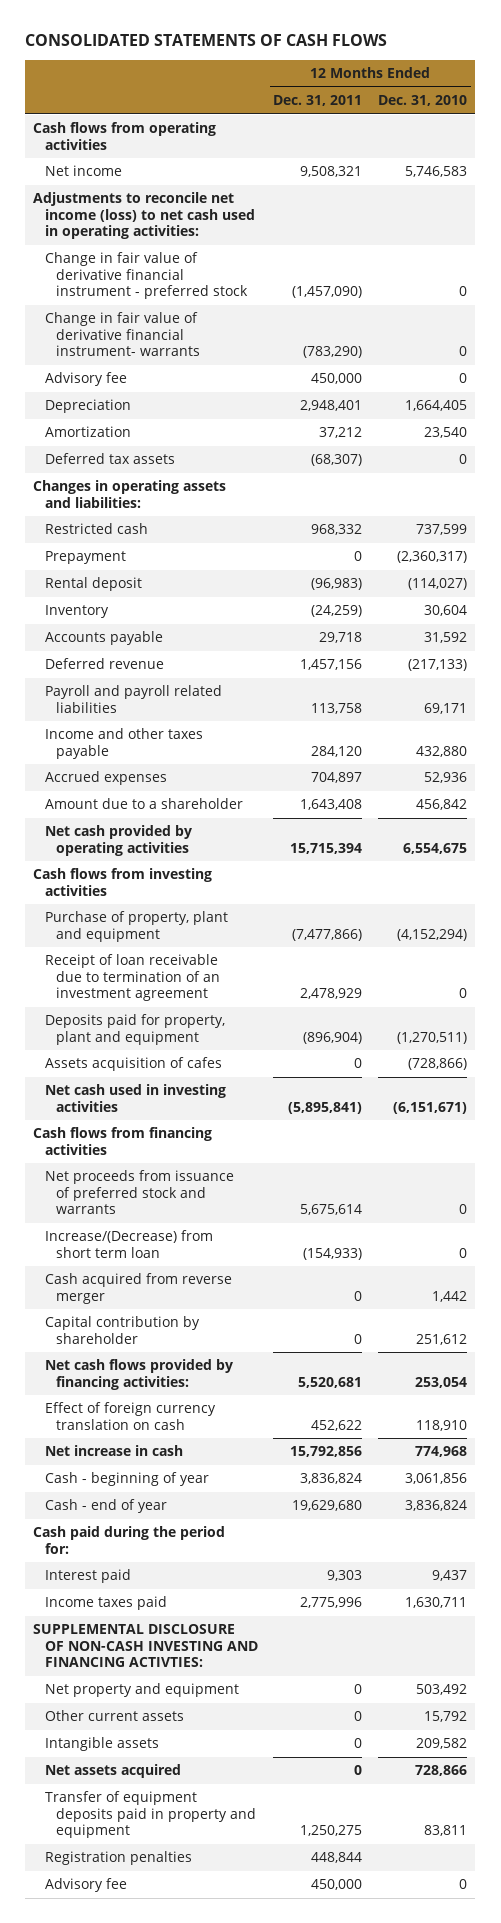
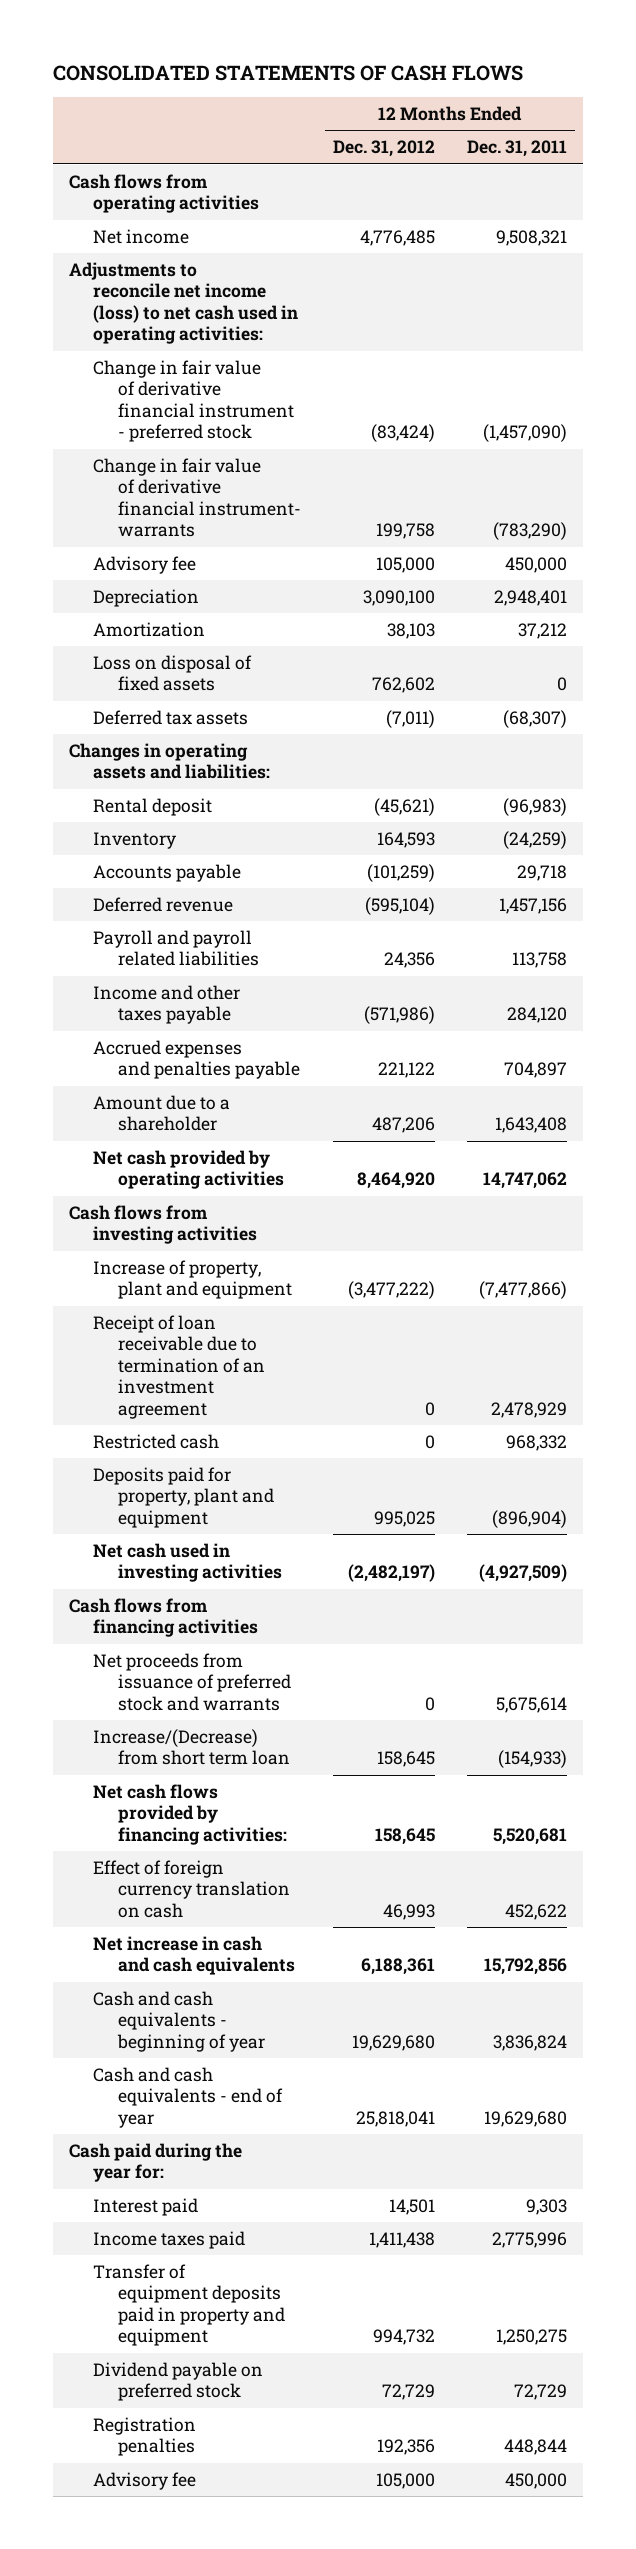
[378,95,468,107] Dec. 31, 2010 -> none
none -> [332,140,435,158] Dec. 31, 2012
none -> [93,654,253,692] Loss on disposal of fixed assets
[44,551,126,565] Prepayment -> none
[44,771,167,786] Accrued expenses -> [93,1039,300,1080] Accrued expenses and penalties payable
[290,842,363,854] 15,715,394 -> [482,1172,567,1190] 14,747,062
[44,911,228,942] Purchase of property, plant and equipment -> [93,1259,292,1300] Increase of property, plant and equipment
[44,523,148,535] Restricted cash -> [93,1433,220,1449] Restricted cash
[44,1057,222,1072] Assets acquisition of cafes -> none
[288,1101,363,1114] (5,895,841) -> [478,1564,567,1583] (4,927,509)
[44,1273,232,1304] Cash acquired from reverse merger -> none
[44,1316,200,1344] Capital contribution by shareholder -> none
[44,1445,183,1457] Net increase in cash -> [93,1935,295,1976] Net increase in cash and cash equivalents
[44,1472,209,1487] Cash - beginning of year -> [93,1990,265,2052] Cash and cash equivalents - beginning of year
[44,1499,167,1514] Cash - end of year -> [93,2066,283,2128] Cash and cash equivalents - end of year
[33,1526,226,1554] Cash paid during the period for: -> [69,2142,243,2183] Cash paid during the year for:
[33,1624,258,1668] SUPPLEMENTAL DISCLOSURE OF NON-CASH INVESTING AND FINANCING ACTIVTIES: -> none
[44,1683,239,1698] Net property and equipment -> none
[44,1710,184,1722] Other current assets -> none
[44,1737,159,1752] Intangible assets -> none
[44,1764,181,1779] Net assets acquired -> none
none -> [93,2361,264,2402] Dividend payable on preferred stock

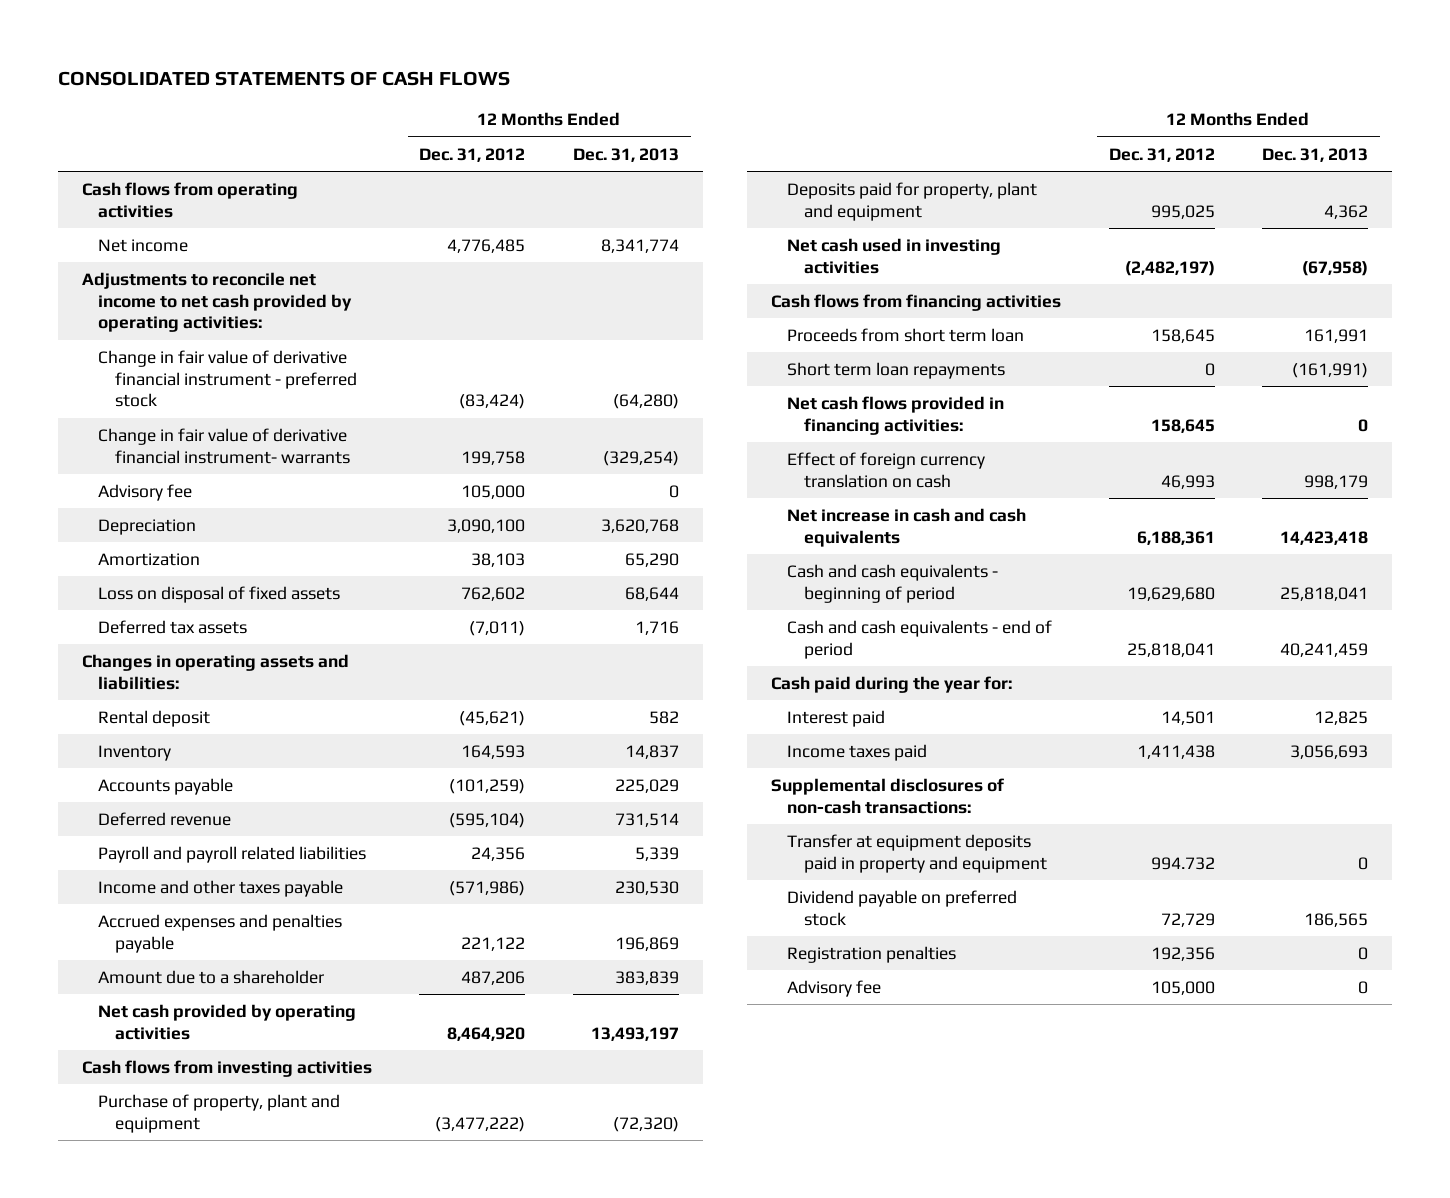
[466,140,567,158] Dec. 31, 2011 -> none
none -> [573,147,680,162] Dec. 31, 2013
[69,261,299,345] Adjustments to reconcile net income (loss) to net cash used in operating activities: -> [81,271,353,333] Adjustments to reconcile net income to net cash provided by operating activities:
[93,1314,265,1419] Receipt of loan receivable due to termination of an investment agreement -> none
[93,1433,220,1449] Restricted cash -> none
[93,1259,292,1300] Increase of property, plant and equipment -> [98,1093,341,1133] Purchase of property, plant and equipment
[93,1652,291,1711] Net proceeds from issuance of preferred stock and warrants -> none
[93,1728,290,1766] Increase/(Decrease) from short term loan -> [787,327,1025,342] Proceeds from short term loan
none -> [787,361,1006,379] Short term loan repayments
[93,1783,287,1845] Net cash flows provided by financing activities: -> [787,395,1005,435] Net cash flows provided in financing activities:
[93,1990,265,2052] Cash and cash equivalents - beginning of year -> [787,563,999,603] Cash and cash equivalents - beginning of period
[93,2066,283,2128] Cash and cash equivalents - end of year -> [787,619,1053,659] Cash and cash equivalents - end of period
none -> [770,777,1004,814] Supplemental disclosures of non-cash transactions:
[93,2263,285,2347] Transfer of equipment deposits paid in property and equipment -> [787,833,1048,873] Transfer at equipment deposits paid in property and equipment
[372,2329,435,2346] 994,732 -> [1150,856,1215,870] 994.732

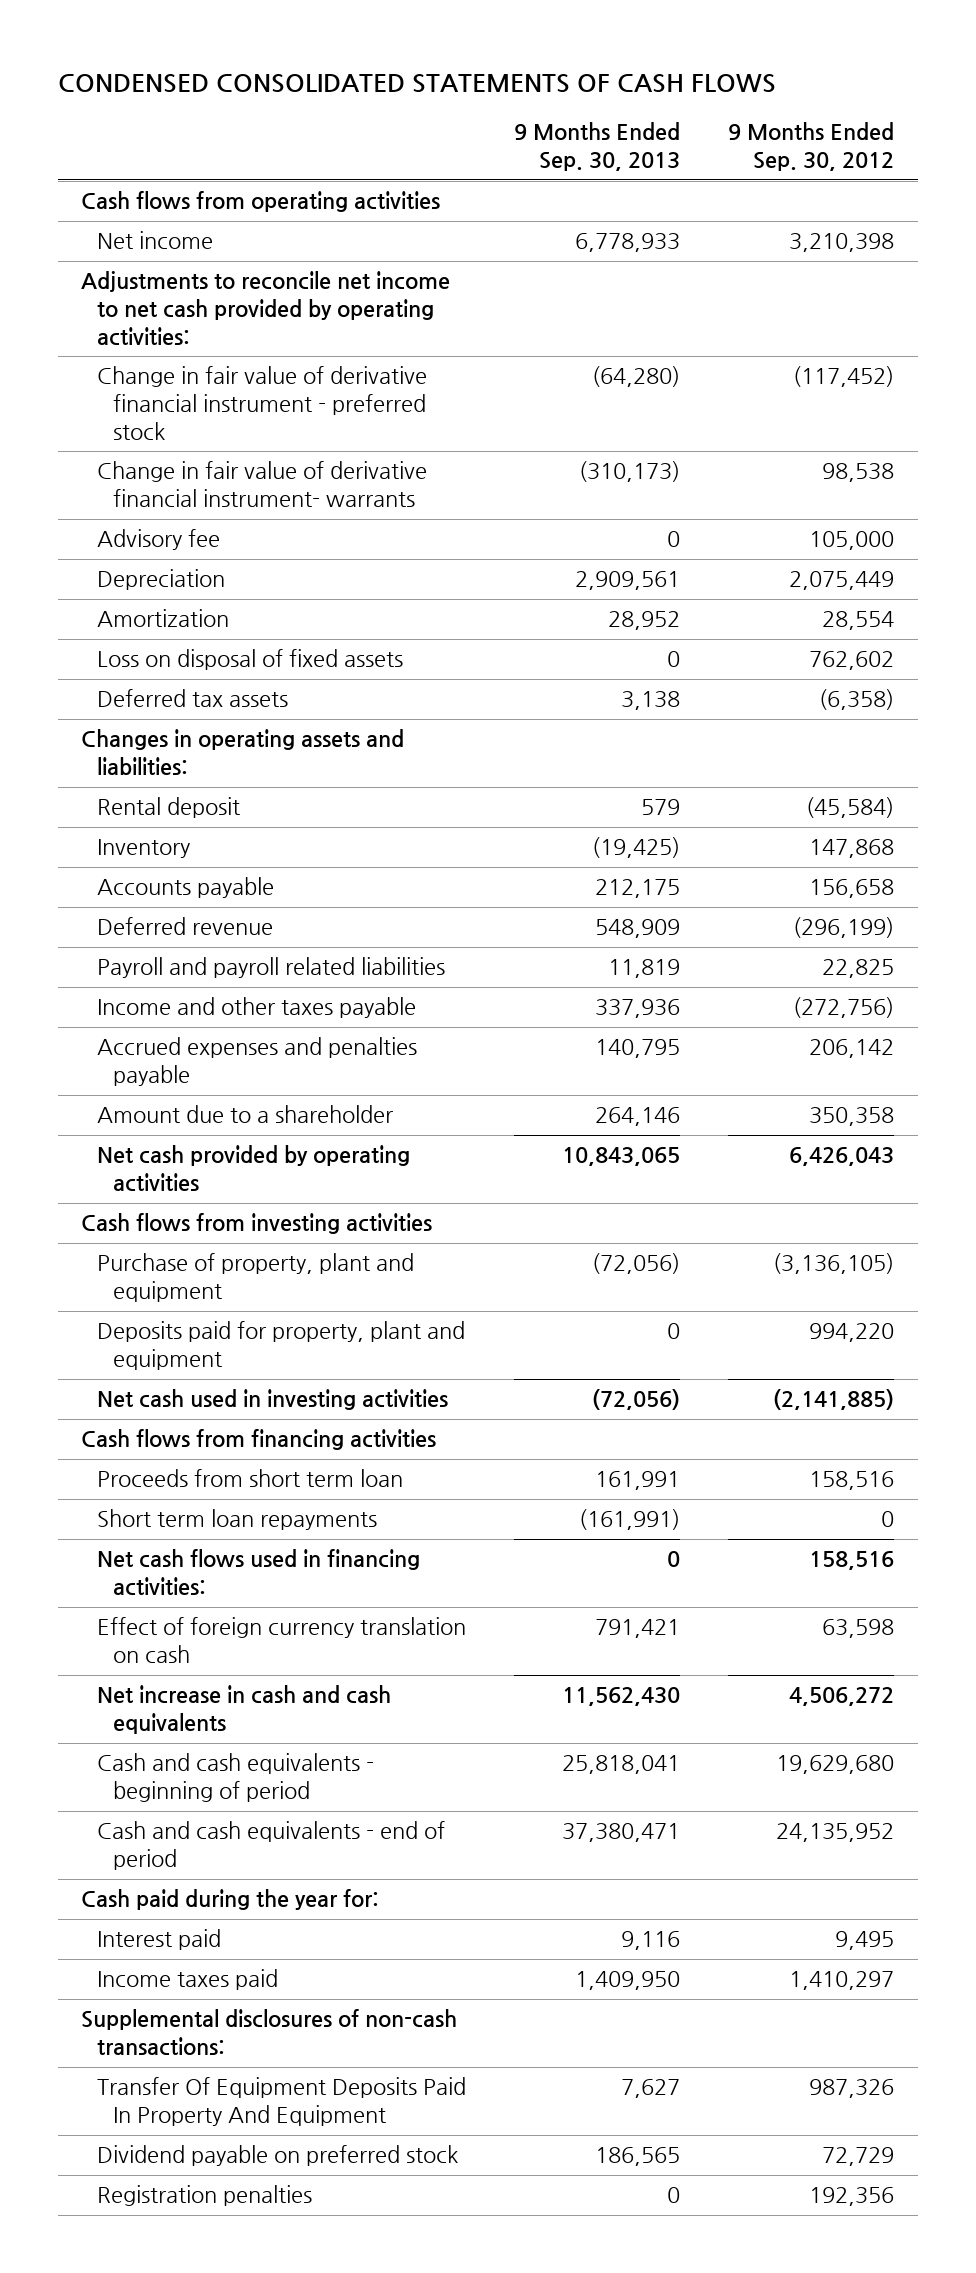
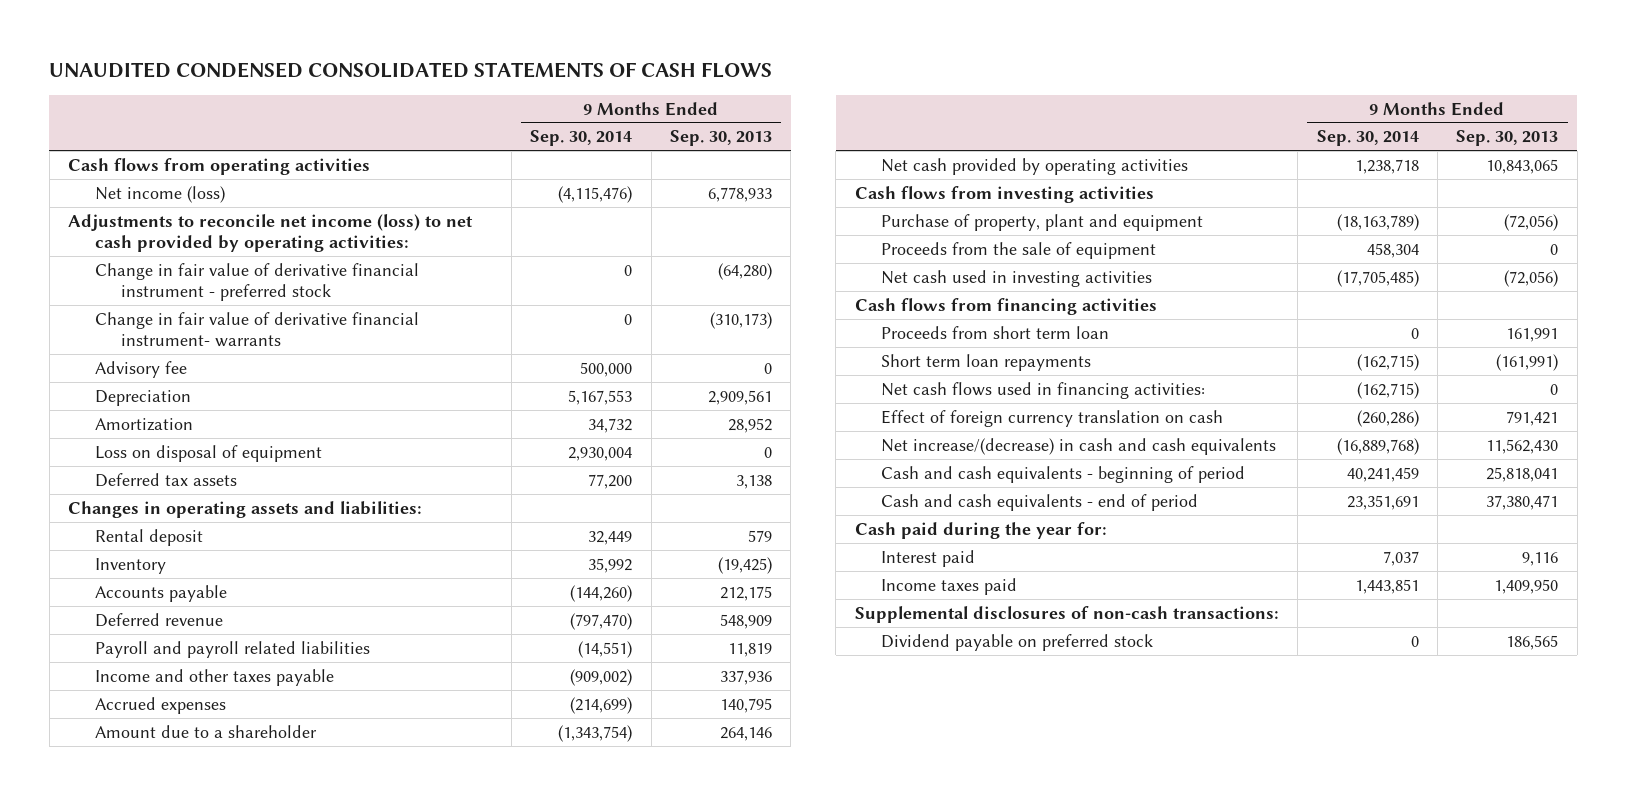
[57,73,776,93] CONDENSED CONSOLIDATED STATEMENTS OF CASH FLOWS -> [49,62,773,79] UNAUDITED CONDENSED CONSOLIDATED STATEMENTS OF CASH FLOWS
[728,122,895,172] 9 Months Ended Sep. 30, 2012 -> none
none -> [530,130,633,147] Sep. 30, 2014
[97,231,214,250] Net income -> [94,185,225,203] Net income (loss)
[81,271,451,346] Adjustments to reconcile net income to net cash provided by operating activities: -> [68,213,474,252] Adjustments to reconcile net income (loss) to net cash provided by operating activities:
[97,649,404,671] Loss on disposal of fixed assets -> [94,444,322,462] Loss on disposal of equipment
[97,1037,418,1087] Accrued expenses and penalties payable -> [94,696,226,714] Accrued expenses
[97,1321,466,1371] Deposits paid for property, plant and equipment -> none
none -> [880,241,1156,259] Proceeds from the sale of equipment
[97,1685,392,1735] Net increase in cash and cash equivalents -> [880,437,1276,455] Net increase/(decrease) in cash and cash equivalents
[97,2077,467,2127] Transfer Of Equipment Deposits Paid In Property And Equipment -> none
[97,2185,313,2207] Registration penalties -> none

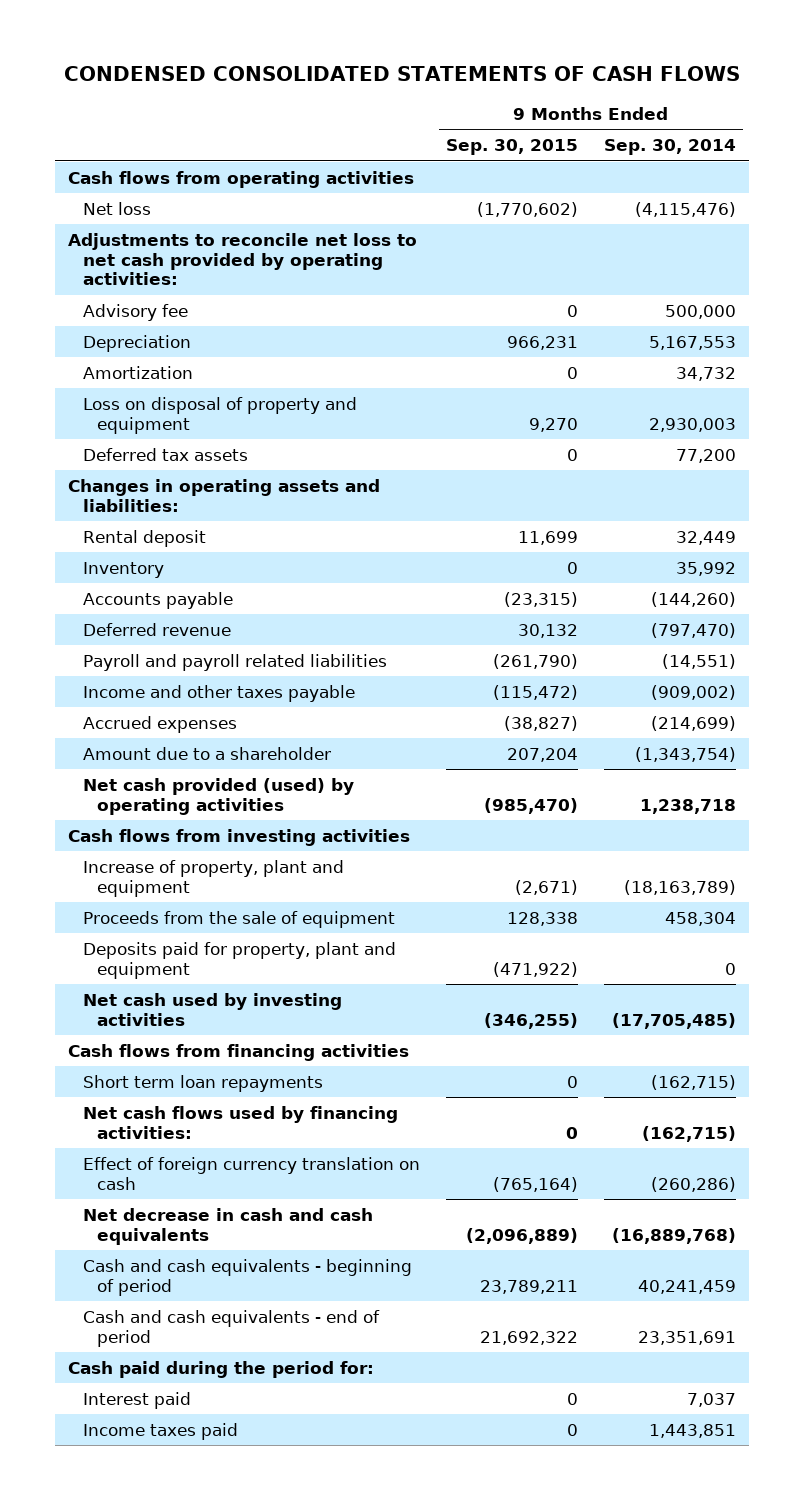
[49,62,773,79] UNAUDITED CONDENSED CONSOLIDATED STATEMENTS OF CASH FLOWS -> [64,66,741,82] CONDENSED CONSOLIDATED STATEMENTS OF CASH FLOWS
[669,130,772,147] Sep. 30, 2013 -> none
none -> [445,139,578,156] Sep. 30, 2015
[94,262,419,301] Change in fair value of derivative financial instrument - preferred stock -> none
[94,311,419,347] Change in fair value of derivative financial instrument- warrants -> none
[94,185,225,203] Net income (loss) -> [82,201,151,215] Net loss
[68,213,474,252] Adjustments to reconcile net income (loss) to net cash provided by operating activities: -> [68,232,418,286] Adjustments to reconcile net loss to net cash provided by operating activities:
[94,444,322,462] Loss on disposal of equipment -> [82,396,357,434] Loss on disposal of property and equipment
[568,446,633,461] 2,930,004 -> [649,417,737,432] 2,930,003
[880,157,1188,175] Net cash provided by operating activities -> [82,777,354,815] Net cash provided (used) by operating activities
[880,213,1203,231] Purchase of property, plant and equipment -> [82,859,344,897] Increase of property, plant and equipment
none -> [82,941,396,979] Deposits paid for property, plant and equipment
[880,269,1152,287] Net cash used in investing activities -> [82,992,342,1026] Net cash used by investing activities
[880,325,1109,339] Proceeds from short term loan -> none
[880,381,1205,399] Net cash flows used in financing activities: -> [82,1105,398,1139] Net cash flows used by financing activities:
[880,437,1276,455] Net increase/(decrease) in cash and cash equivalents -> [82,1207,373,1245] Net decrease in cash and cash equivalents
[854,521,1107,539] Cash paid during the year for: -> [68,1360,375,1378] Cash paid during the period for:
[854,605,1279,623] Supplemental disclosures of non-cash transactions: -> none
[880,633,1153,651] Dividend payable on preferred stock -> none

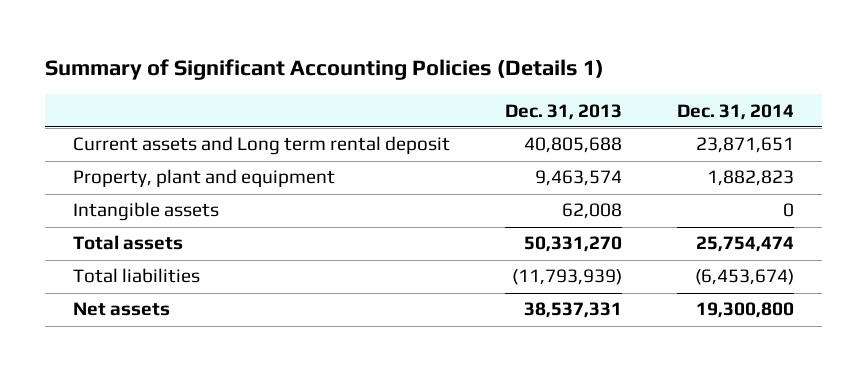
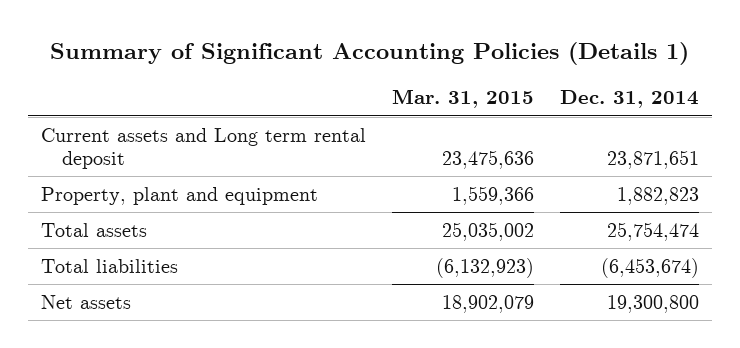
[505,103,623,120] Dec. 31, 2013 -> none
none -> [392,89,535,109] Mar. 31, 2015
[73,202,220,222] Intangible assets -> none

